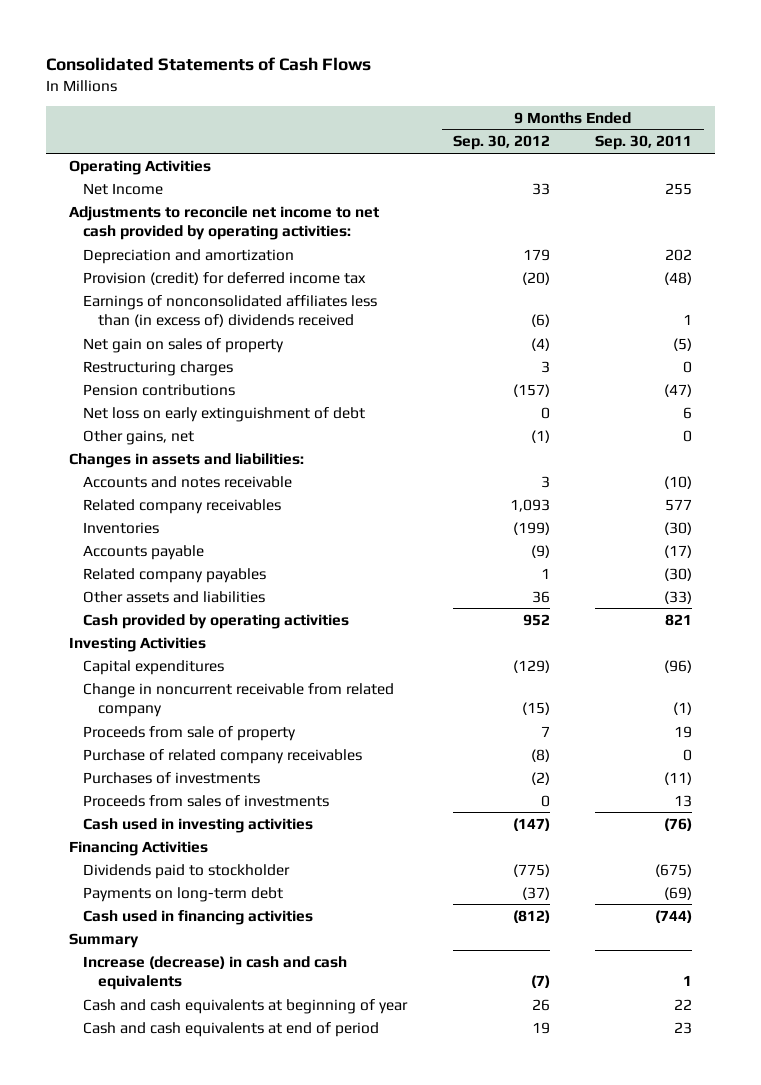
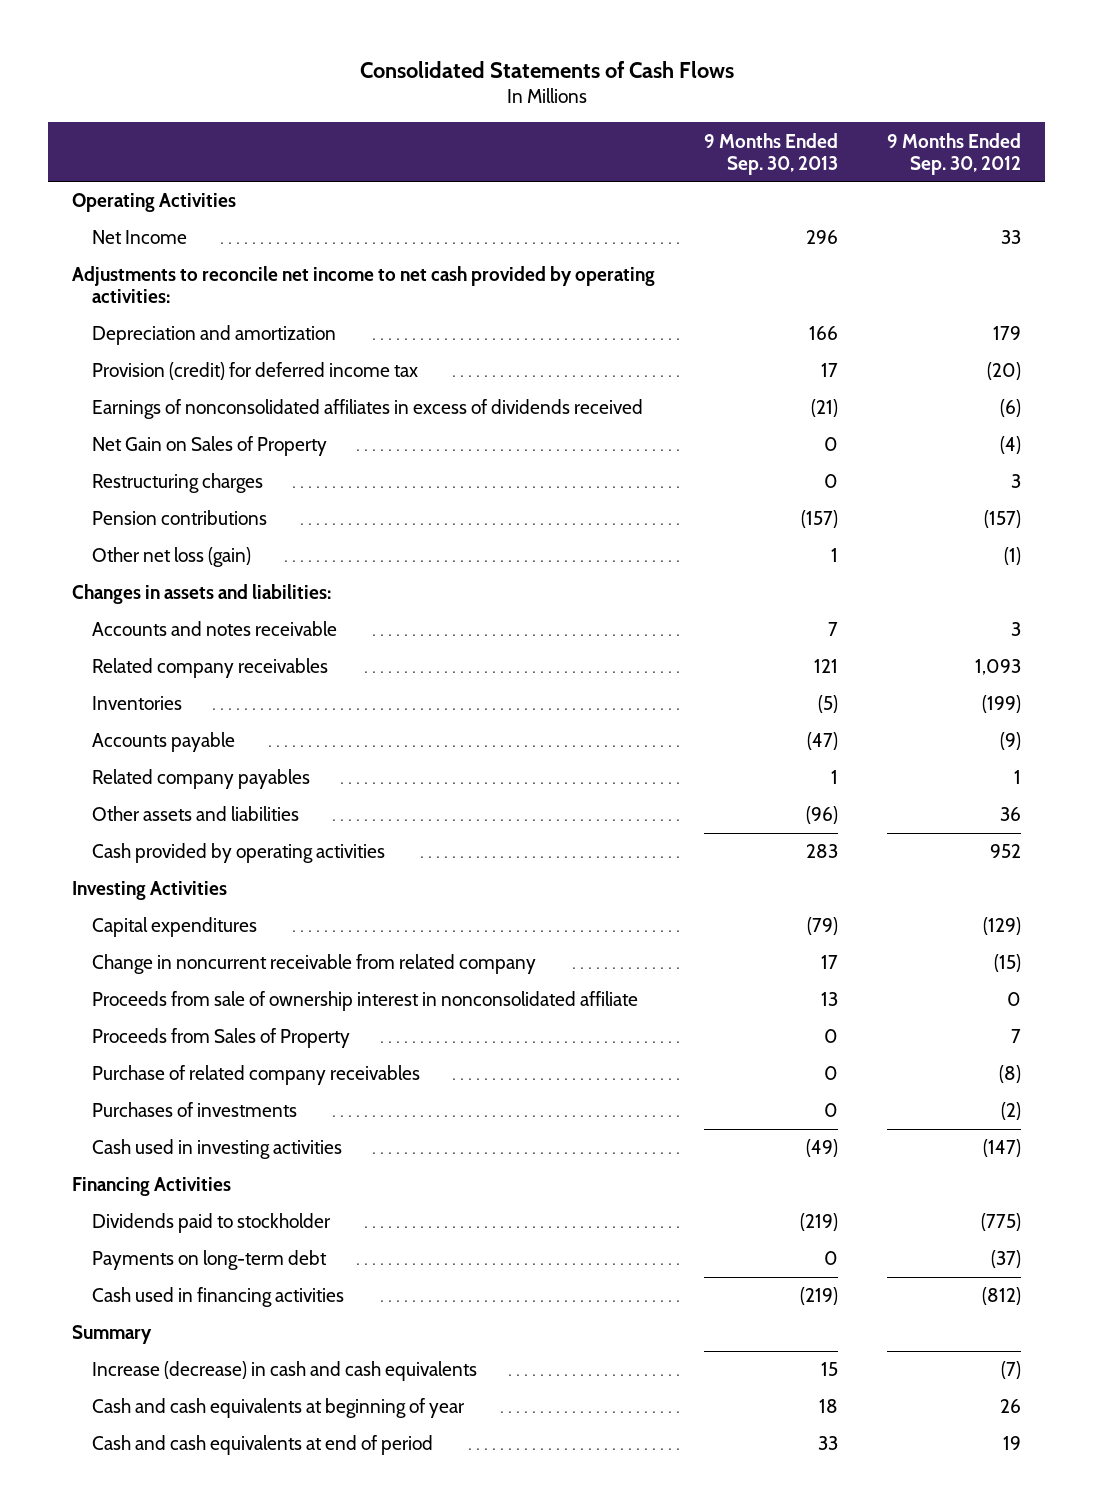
[595,135,693,151] Sep. 30, 2011 -> none
none -> [704,132,839,175] 9 Months Ended Sep. 30, 2013
[83,294,378,327] Earnings of nonconsolidated affiliates less than (in excess of) dividends received -> [92,399,644,420] Earnings of nonconsolidated affiliates in excess of dividends received
[83,337,285,353] Net gain on sales of property -> [92,436,328,457] Net Gain on Sales of Property
[83,406,366,422] Net loss on early extinguishment of debt -> none
[83,429,195,445] Other gains, net -> [92,547,252,568] Other net loss (gain)
none -> [92,991,639,1012] Proceeds from sale of ownership interest in nonconsolidated affiliate
[83,725,297,741] Proceeds from sale of property -> [92,1028,351,1049] Proceeds from Sales of Property
[83,794,330,807] Proceeds from sales of investments -> none

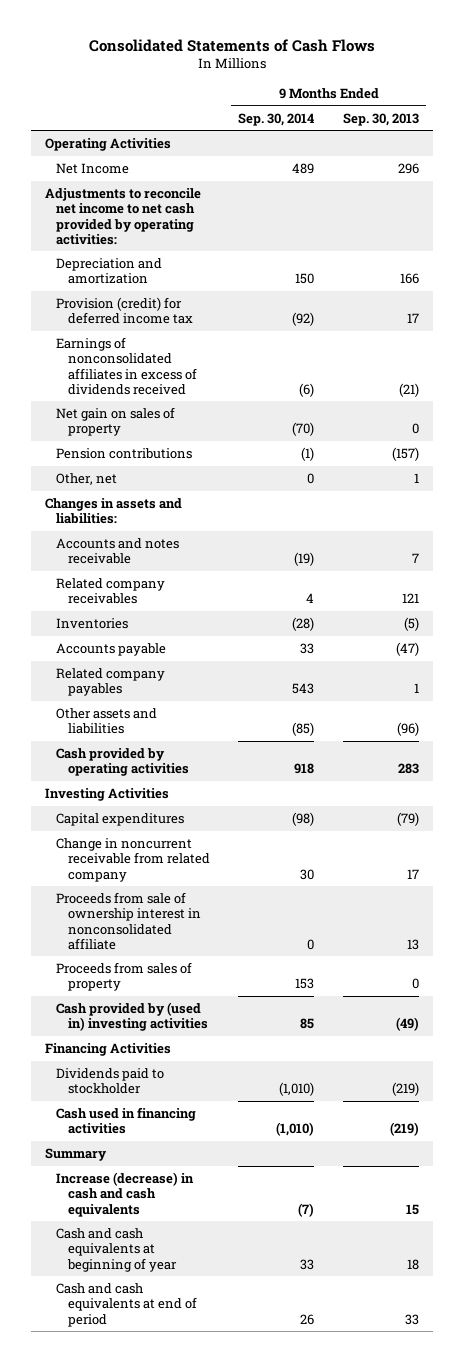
[886,132,1021,175] 9 Months Ended Sep. 30, 2012 -> none
none -> [238,112,315,126] Sep. 30, 2014
[92,473,264,494] Restructuring charges -> none
[92,436,328,457] Net Gain on Sales of Property -> [56,406,176,437] Net gain on sales of property
[92,547,252,568] Other net loss (gain) -> [56,472,118,485] Other, net
[92,1065,421,1086] Purchase of related company receivables -> none
[92,1102,298,1118] Purchases of investments -> none
[92,1028,351,1049] Proceeds from Sales of Property -> [56,961,193,992] Proceeds from sales of property
[92,1139,343,1160] Cash used in investing activities -> [56,1001,208,1032] Cash provided by (used in) investing activities
[92,1250,328,1271] Payments on long-term debt -> none

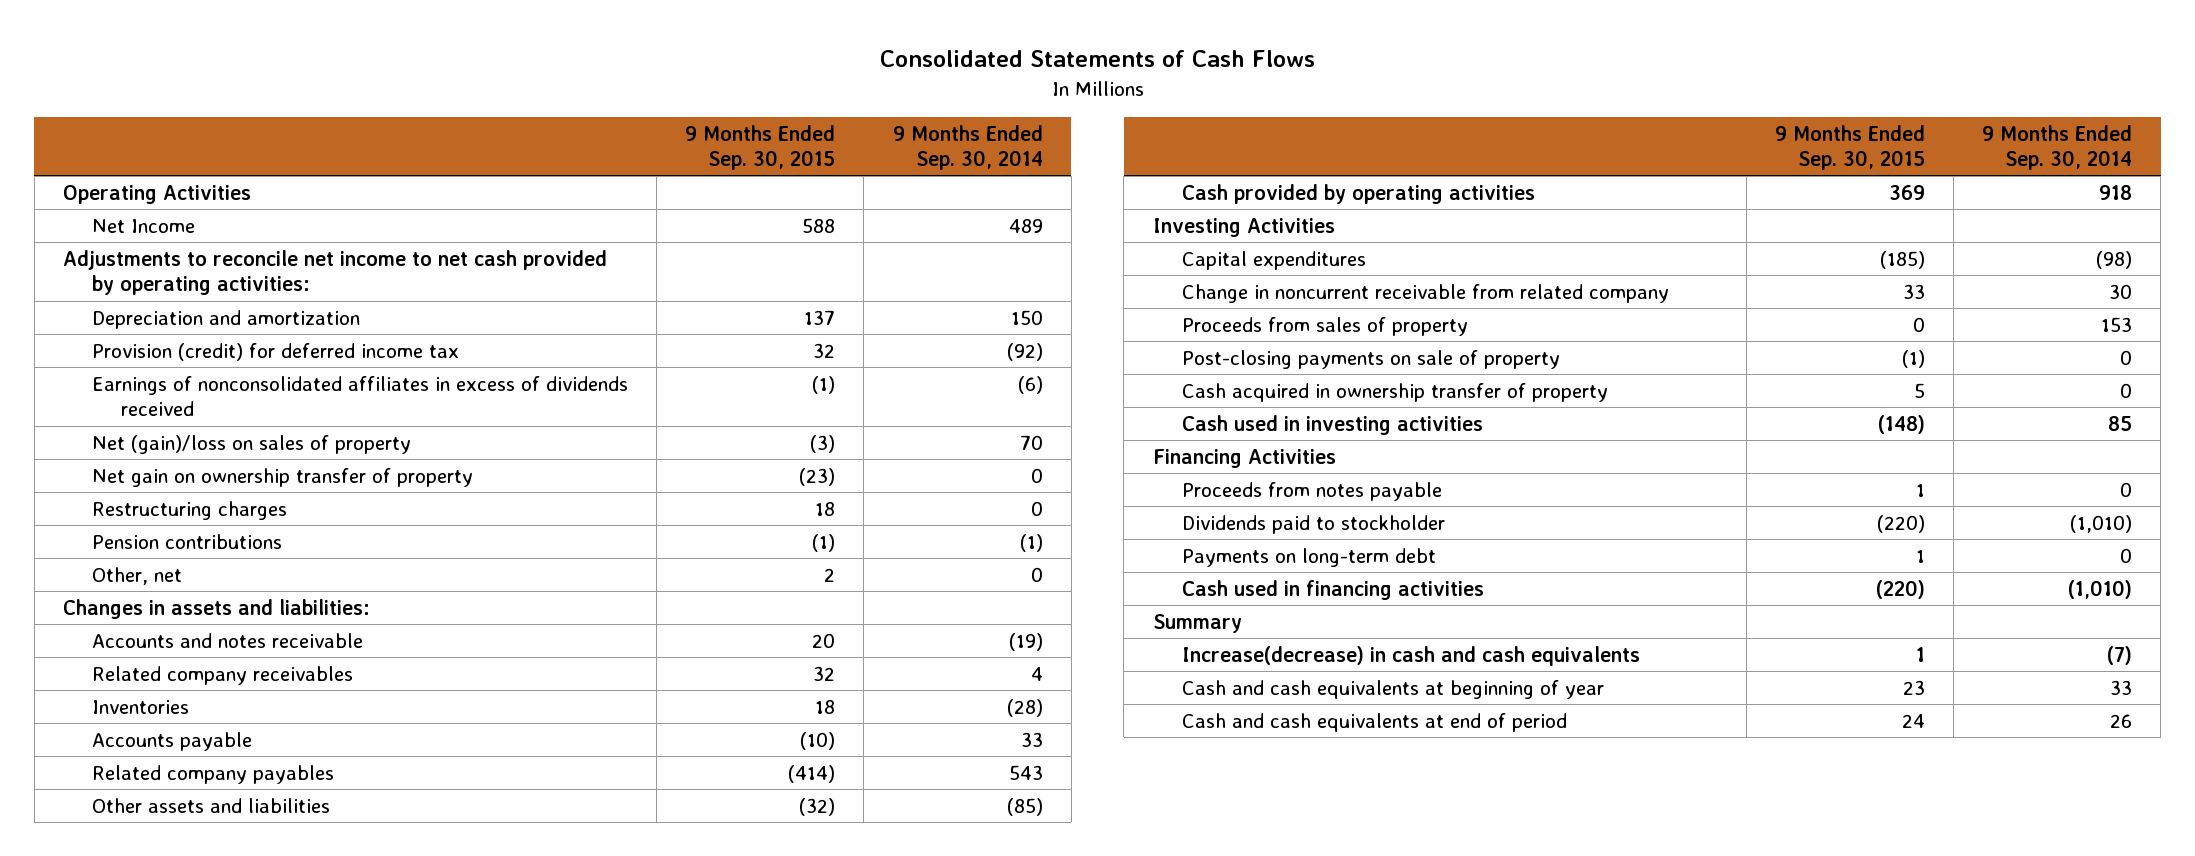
[343,112,420,126] Sep. 30, 2013 -> none
none -> [685,124,836,170] 9 Months Ended Sep. 30, 2015
[56,406,176,437] Net gain on sales of property -> [91,434,411,454] Net (gain)/loss on sales of property
[292,422,315,437] (70) -> [1019,434,1043,450] 70
none -> [91,467,473,487] Net gain on ownership transfer of property
none -> [91,500,287,520] Restructuring charges
[56,891,201,950] Proceeds from sale of ownership interest in nonconsolidated affiliate -> none
none -> [1181,349,1560,369] Post-closing payments on sale of property
none -> [1181,382,1608,402] Cash acquired in ownership transfer of property
[56,1001,208,1032] Cash provided by (used in) investing activities -> [1181,414,1483,435] Cash used in investing activities
none -> [1181,481,1442,501] Proceeds from notes payable
none -> [1181,547,1436,567] Payments on long-term debt
[56,1171,195,1217] Increase (decrease) in cash and cash equivalents -> [1181,645,1640,666] Increase(decrease) in cash and cash equivalents

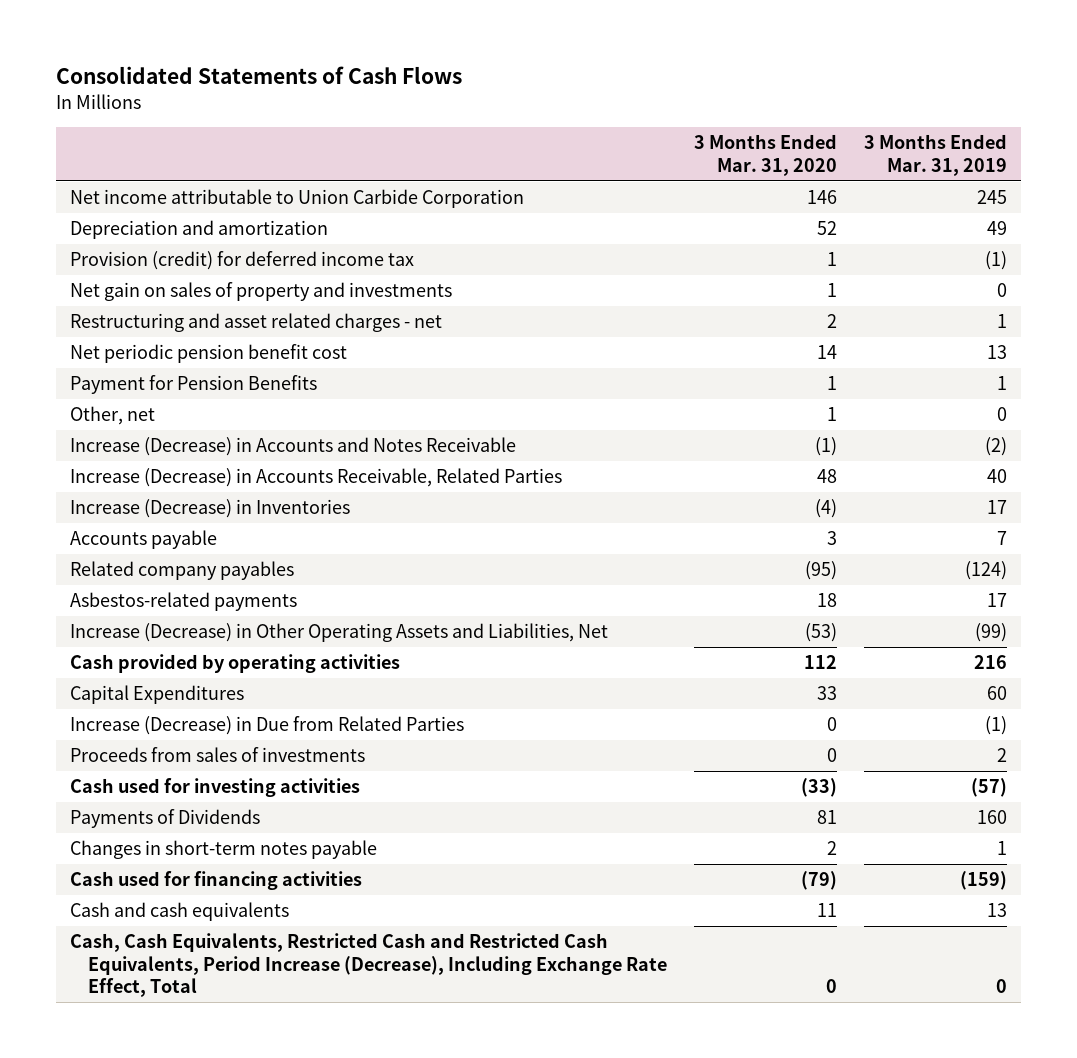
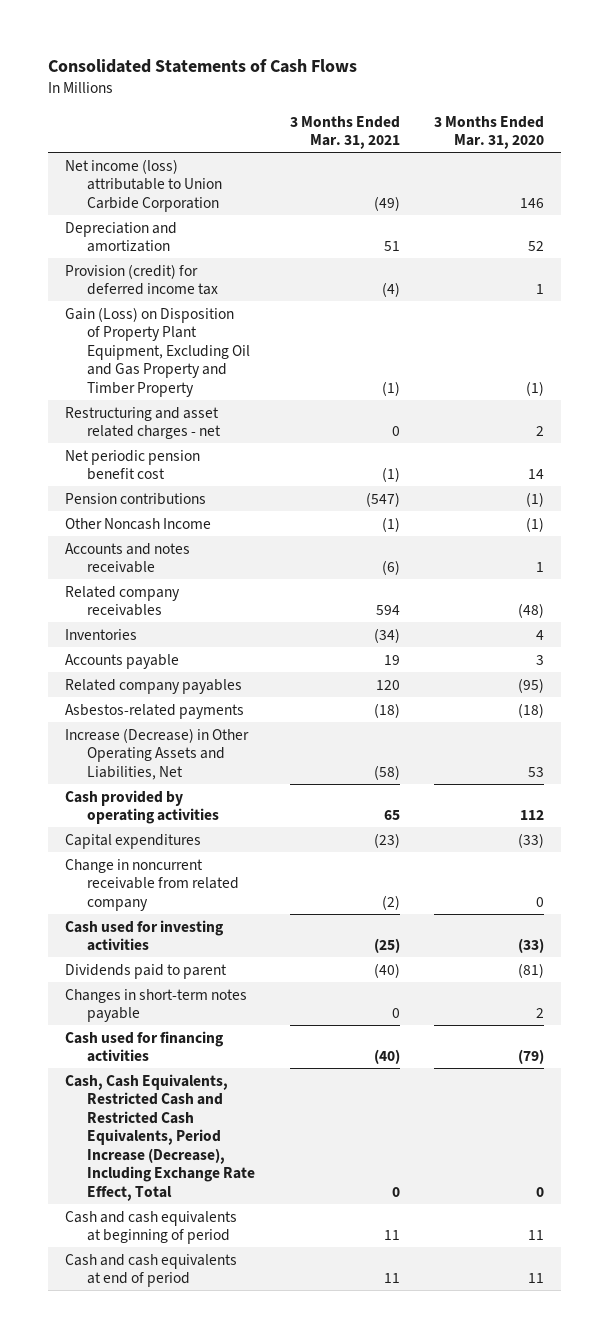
[864,134,1008,176] 3 Months Ended Mar. 31, 2019 -> none
none -> [289,115,400,150] 3 Months Ended Mar. 31, 2021
[69,189,524,209] Net income attributable to Union Carbide Corporation -> [65,158,223,212] Net income (loss) attributable to Union Carbide Corporation
[69,282,452,302] Net gain on sales of property and investments -> [65,306,251,397] Gain (Loss) on Disposition of Property Plant Equipment, Excluding Oil and Gas Property and Timber Property
[827,283,838,298] 1 -> [525,380,544,396] (1)
[69,468,562,488] Increase (Decrease) in Accounts Receivable, Related Parties -> none
[69,375,317,395] Payment for Pension Benefits -> [65,492,207,505] Pension contributions
[827,376,838,391] 1 -> [525,491,544,507] (1)
[69,406,155,426] Other, net -> [65,517,212,530] Other Noncash Income
[827,407,838,422] 1 -> [525,516,544,532] (1)
[69,437,516,457] Increase (Decrease) in Accounts and Notes Receivable -> [65,542,191,574] Accounts and notes receivable
[815,437,838,457] (1) -> [535,562,544,573] 1
none -> [65,585,181,617] Related company receivables
[69,499,350,519] Increase (Decrease) in Inventories -> [65,628,138,640] Inventories
[815,499,838,519] (4) -> [535,629,544,640] 4
[817,593,838,608] 18 -> [517,702,544,718] (18)
[805,623,838,643] (53) -> [527,766,544,777] 53
[69,747,365,763] Proceeds from sales of investments -> none
[69,685,244,705] Capital Expenditures -> [65,833,202,849] Capital expenditures
[817,686,838,701] 33 -> [517,832,544,848] (33)
[69,716,464,736] Increase (Decrease) in Due from Related Parties -> [65,858,240,911] Change in noncurrent receivable from related company
[69,809,260,829] Payments of Dividends -> none
none -> [65,963,228,979] Dividends paid to parent
[69,902,289,922] Cash and cash equivalents -> none
none -> [65,1210,238,1245] Cash and cash equivalents at beginning of period
none -> [65,1253,238,1288] Cash and cash equivalents at end of period

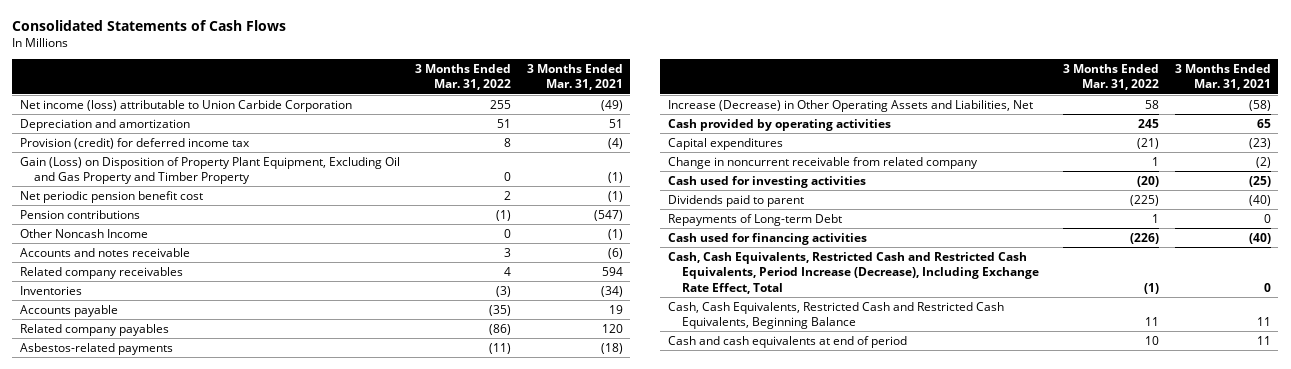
[433,115,544,150] 3 Months Ended Mar. 31, 2020 -> none
none -> [415,63,512,91] 3 Months Ended Mar. 31, 2022
[65,406,222,440] Restructuring and asset related charges - net -> none
[65,988,248,1023] Changes in short-term notes payable -> none
none -> [667,213,842,226] Repayments of Long-term Debt
[65,1210,238,1245] Cash and cash equivalents at beginning of period -> none
none -> [667,301,1004,330] Cash, Cash Equivalents, Restricted Cash and Restricted Cash Equivalents, Beginning Balance

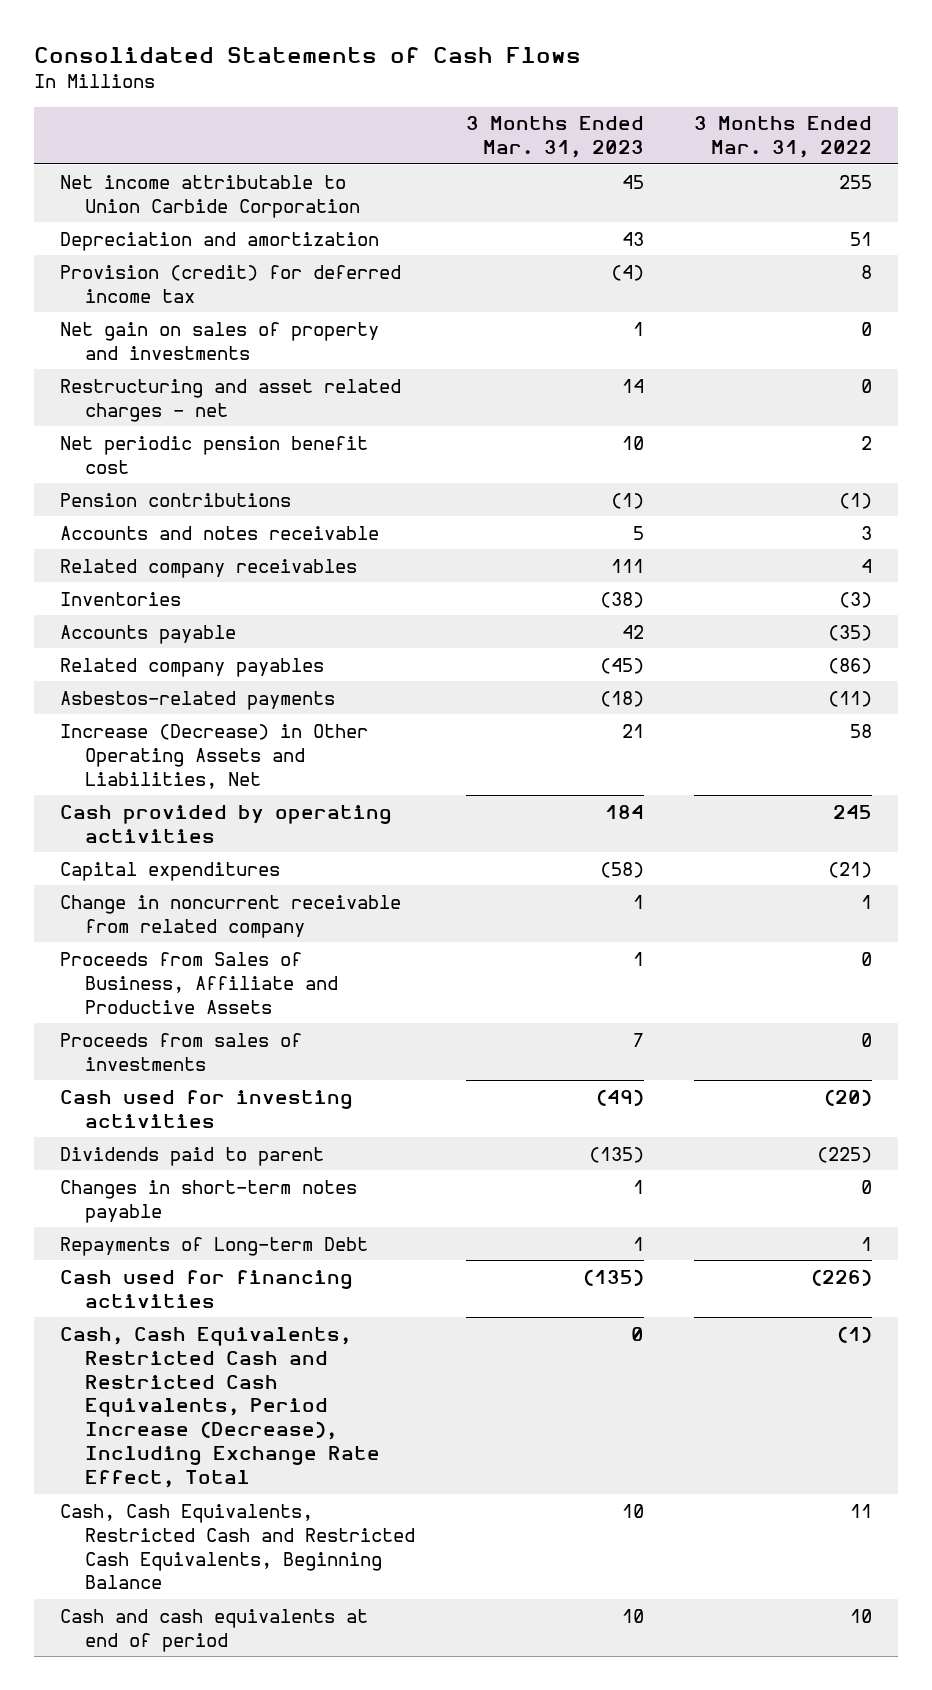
[526,63,623,91] 3 Months Ended Mar. 31, 2021 -> none
none -> [465,116,644,159] 3 Months Ended Mar. 31, 2023
[19,99,352,112] Net income (loss) attributable to Union Carbide Corporation -> [59,174,360,218] Net income attributable to Union Carbide Corporation
[19,156,400,185] Gain (Loss) on Disposition of Property Plant Equipment, Excluding Oil and Gas Property and Timber Property -> [59,321,379,360] Net gain on sales of property and investments
none -> [59,378,401,422] Restructuring and asset related charges - net
[19,228,148,238] Other Noncash Income -> none
none -> [59,951,338,1014] Proceeds from Sales of Business, Affiliate and Productive Assets
none -> [59,1032,302,1071] Proceeds from sales of investments
none -> [59,1179,357,1223] Changes in short-term notes payable

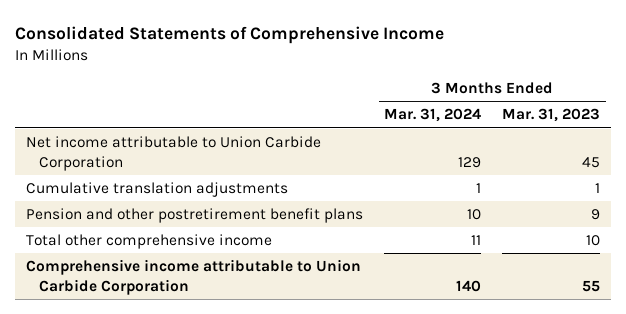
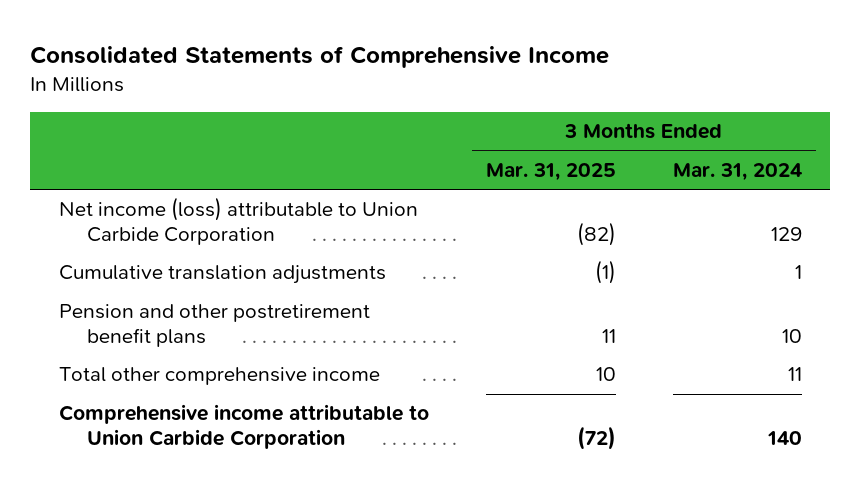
[502,108,601,123] Mar. 31, 2023 -> none
none -> [485,162,616,181] Mar. 31, 2025
[25,136,321,171] Net income attributable to Union Carbide Corporation -> [58,197,418,246] Net income (loss) attributable to Union Carbide Corporation

